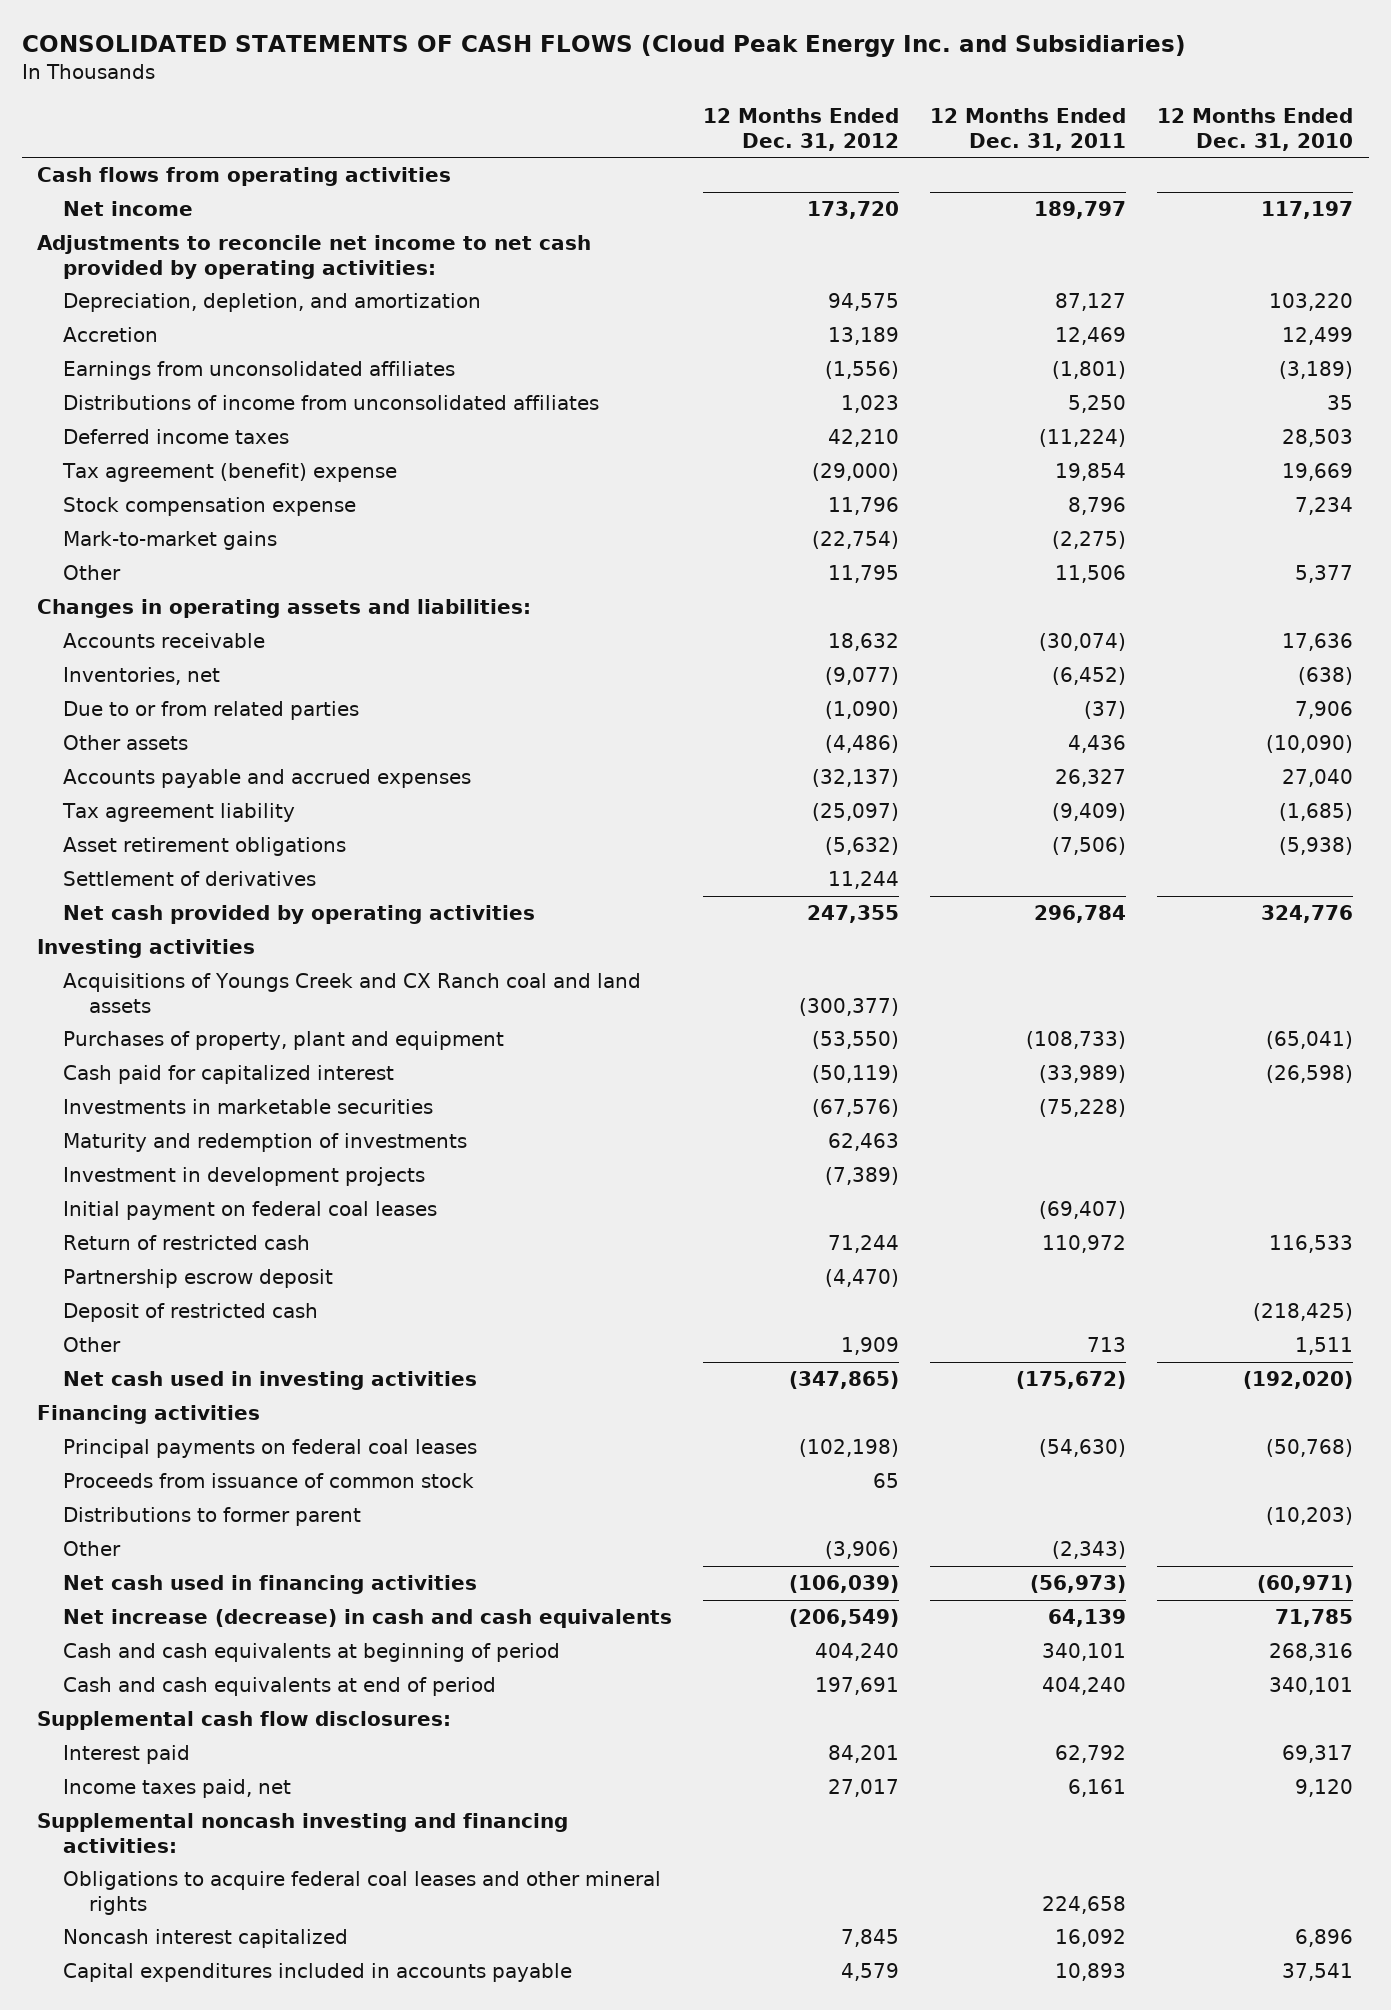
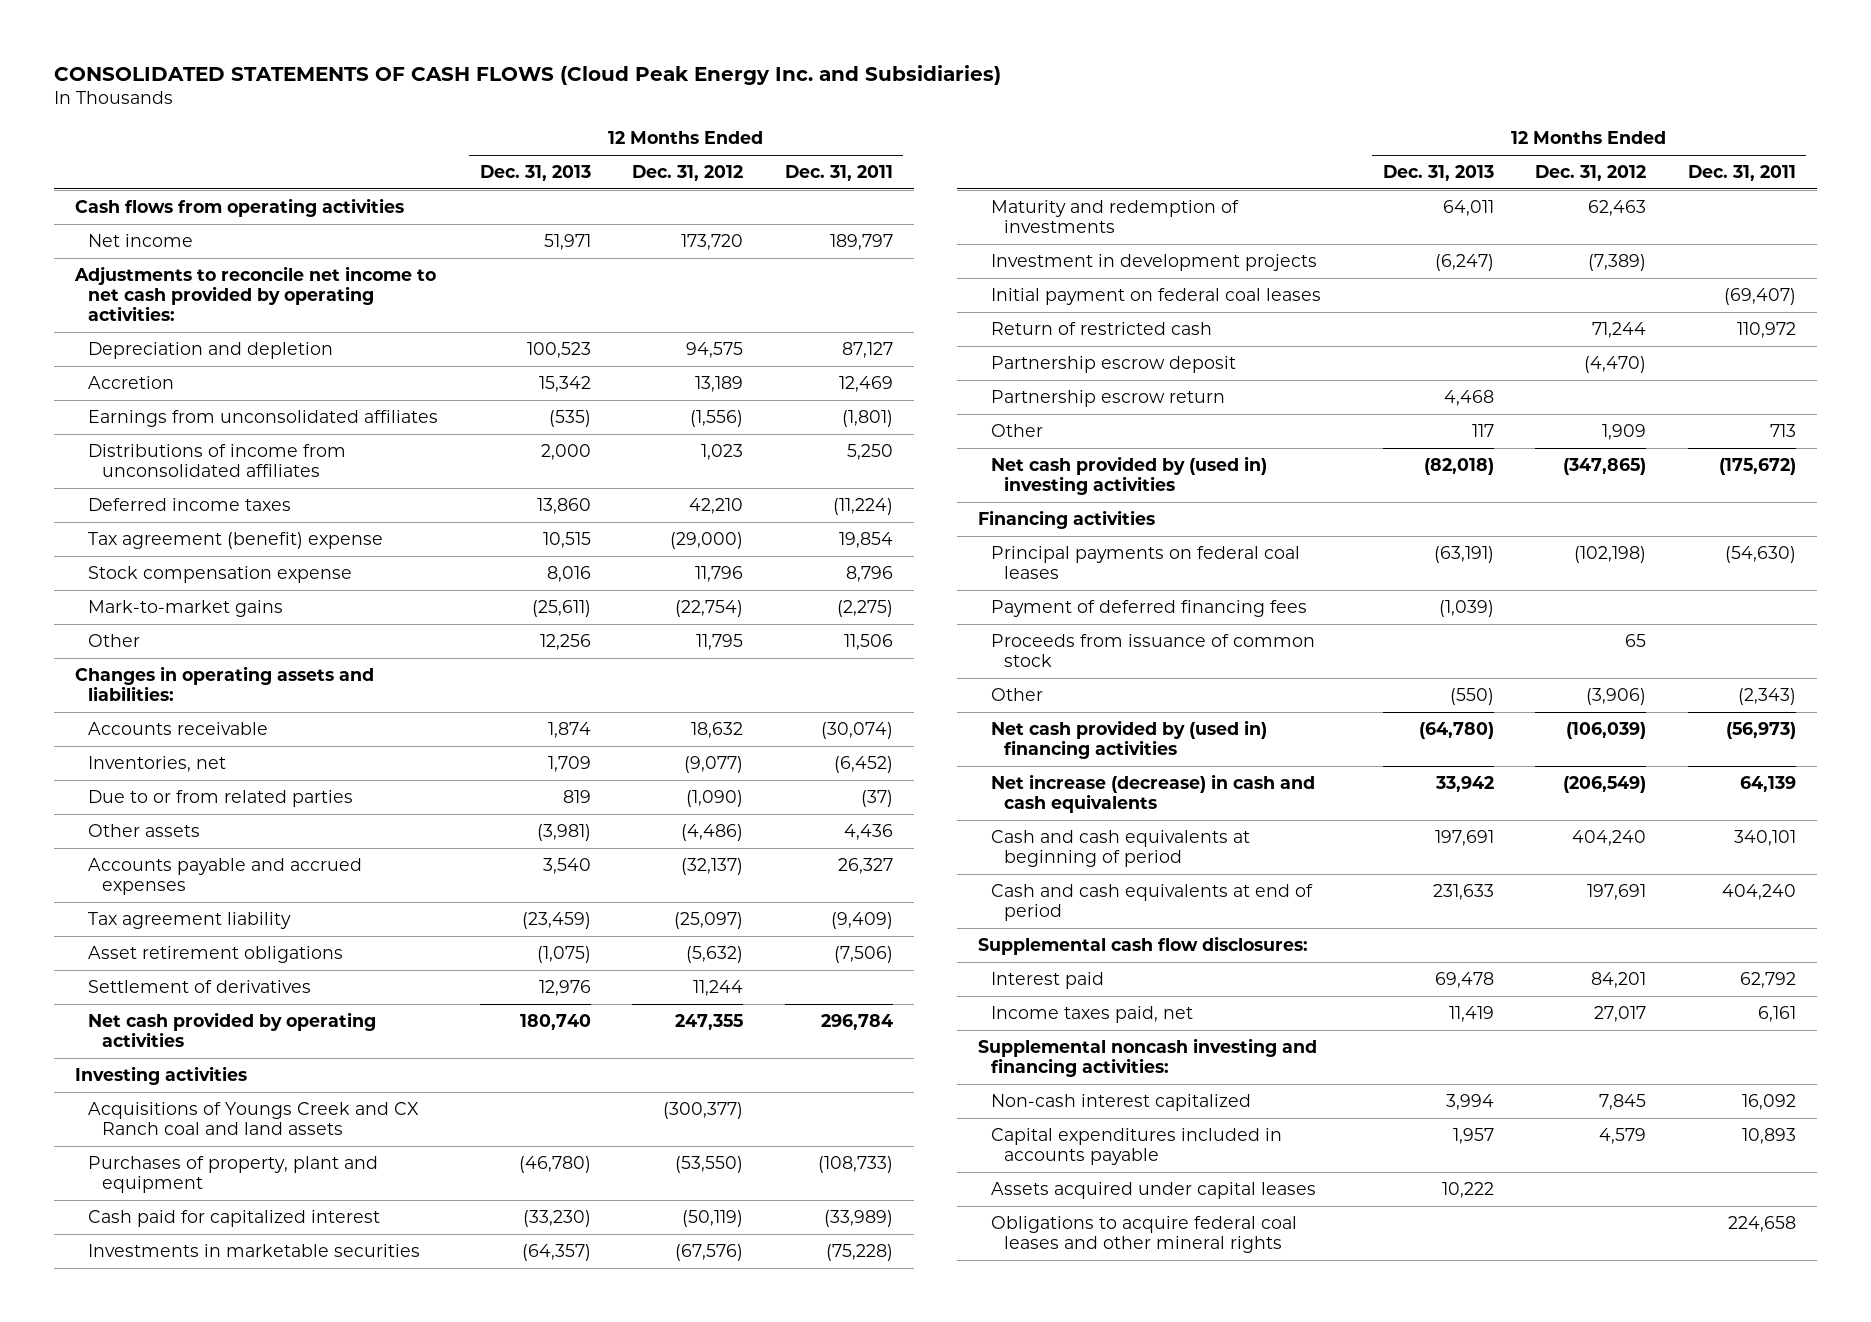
[1157,108,1354,151] 12 Months Ended Dec. 31, 2010 -> none
none -> [479,165,591,182] Dec. 31, 2013
[63,293,482,313] Depreciation, depletion, and amortization -> [88,341,334,359] Depreciation and depletion
[63,1303,319,1323] Deposit of restricted cash -> none
none -> [991,389,1226,407] Partnership escrow return
[63,1371,478,1391] Net cash used in investing activities -> [991,455,1268,496] Net cash provided by (used in) investing activities
none -> [991,599,1308,617] Payment of deferred financing fees
[63,1507,362,1527] Distributions to former parent -> none
[63,1575,478,1595] Net cash used in financing activities -> [991,719,1268,760] Net cash provided by (used in) financing activities
[63,1929,349,1949] Noncash interest capitalized -> [991,1093,1252,1111] Non-cash interest capitalized
none -> [991,1181,1317,1199] Assets acquired under capital leases
[63,1871,662,1915] Obligations to acquire federal coal leases and other mineral rights -> [991,1215,1298,1254] Obligations to acquire federal coal leases and other mineral rights

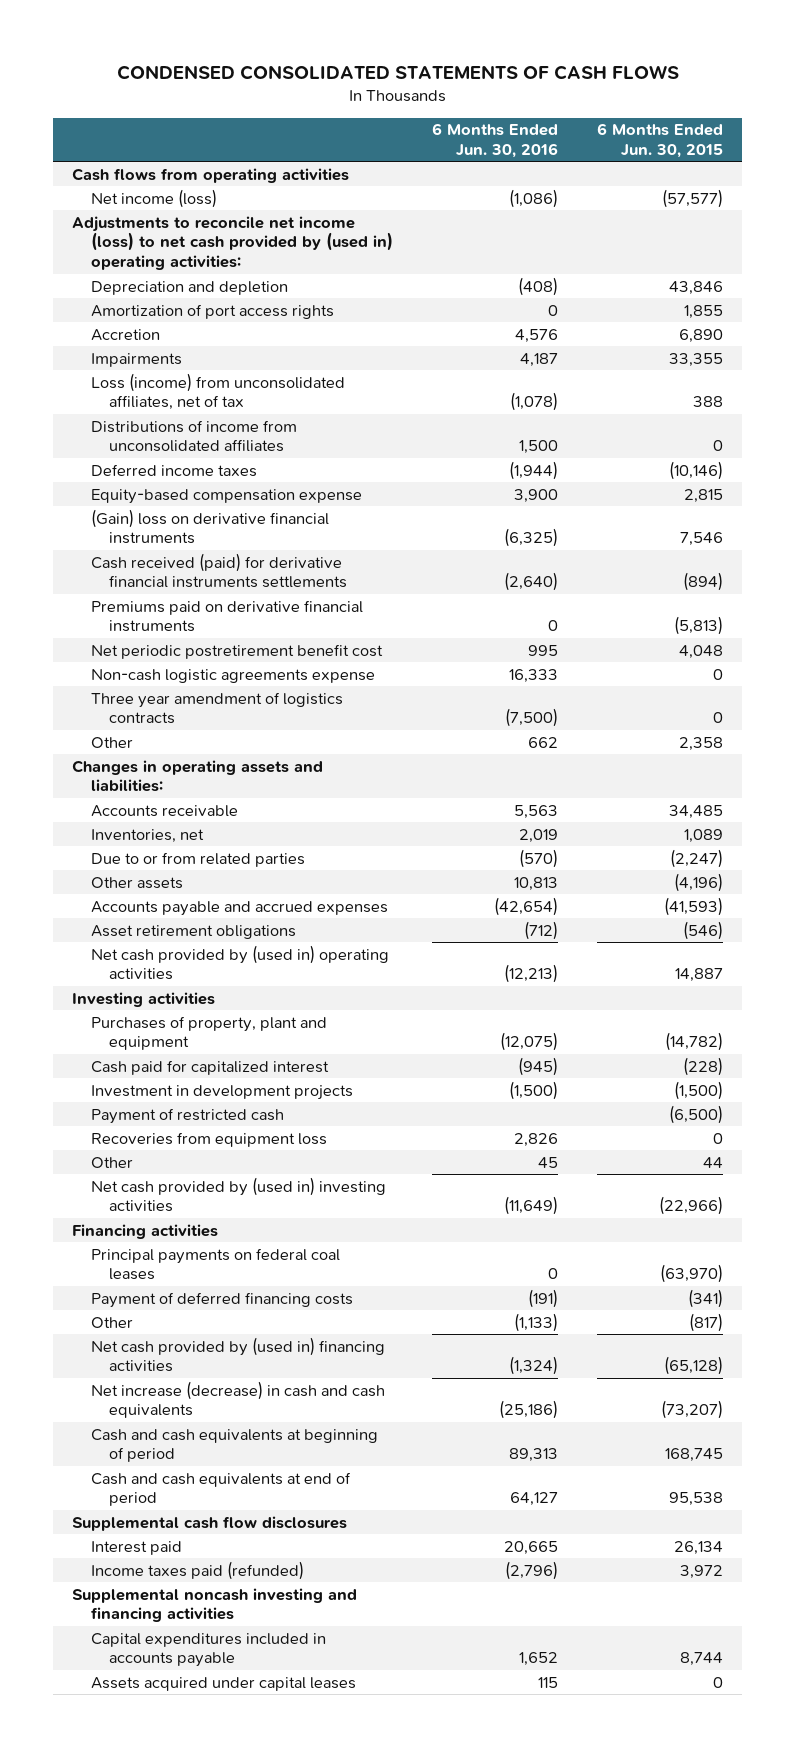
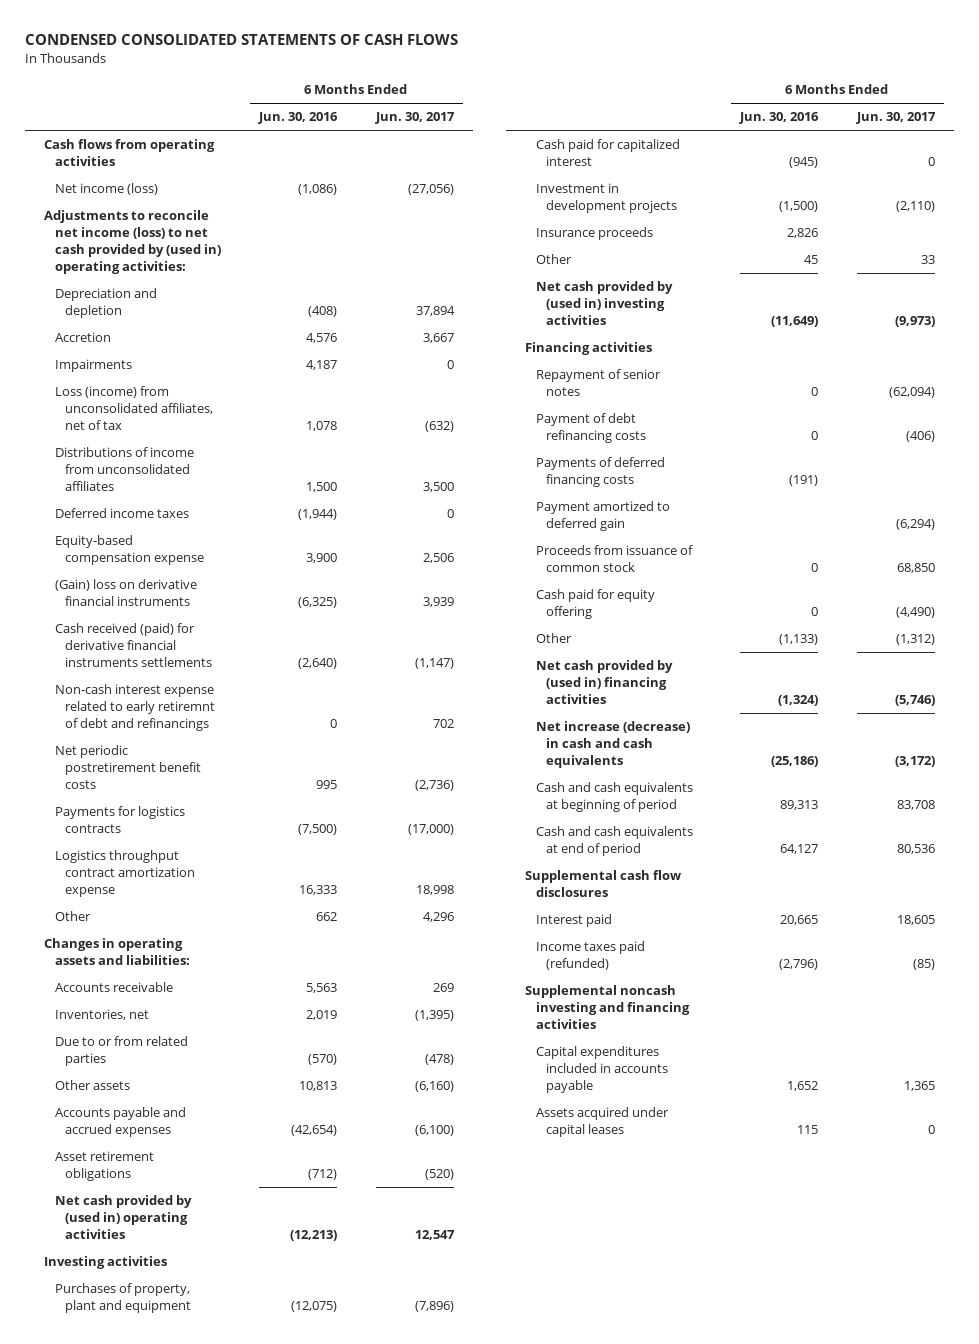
[596,123,723,159] 6 Months Ended Jun. 30, 2015 -> none
none -> [374,112,455,125] Jun. 30, 2017
[90,303,334,319] Amortization of port access rights -> none
[509,392,558,412] (1,078) -> [306,420,338,431] 1,078
[90,599,363,633] Premiums paid on derivative financial instruments -> none
[90,691,343,725] Three year amendment of logistics contracts -> none
none -> [54,684,216,731] Non-cash interest expense related to early retiremnt of debt and refinancings
[90,643,383,659] Net periodic postretirement benefit cost -> [54,745,202,789] Net periodic postretirement benefit costs
none -> [54,806,185,834] Payments for logistics contracts
[90,668,375,683] Non-cash logistic agreements expense -> [54,850,196,897] Logistics throughput contract amortization expense
[90,1107,284,1124] Payment of restricted cash -> none
[90,1131,327,1147] Recoveries from equipment loss -> [535,227,653,241] Insurance proceeds
[90,1247,340,1281] Principal payments on federal coal leases -> none
none -> [535,369,661,397] Repayment of senior notes
[90,1291,353,1308] Payment of deferred financing costs -> [535,413,647,444] Payment of debt refinancing costs
[527,1288,558,1308] (191) -> [811,431,819,441] 0
none -> [535,457,665,488] Payments of deferred financing costs
none -> [535,501,670,532] Payment amortized to deferred gain
none -> [535,545,693,573] Proceeds from issuance of common stock
none -> [535,589,655,620] Cash paid for equity offering

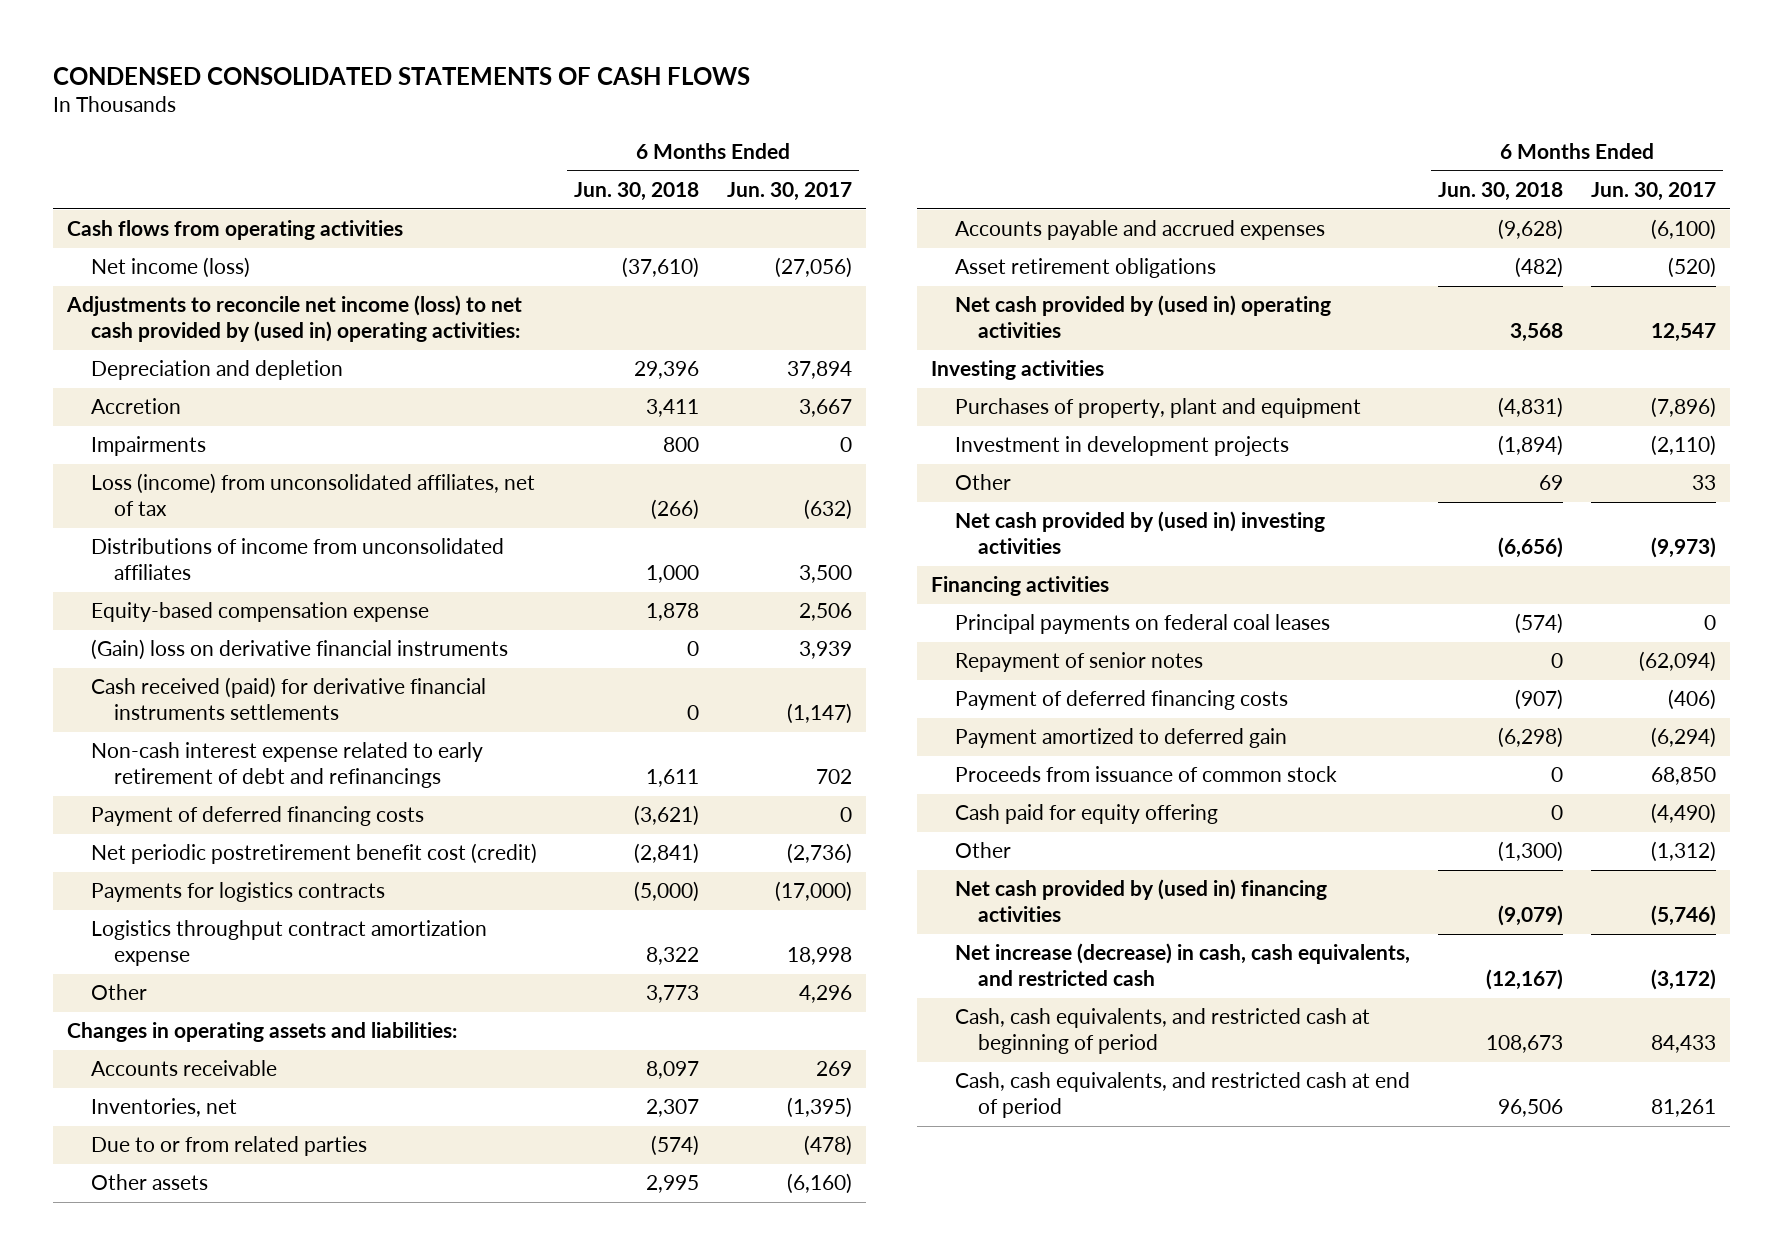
[258,112,339,125] Jun. 30, 2016 -> none
none -> [573,182,699,202] Jun. 30, 2018
[54,508,189,519] Deferred income taxes -> none
[54,684,216,731] Non-cash interest expense related to early retiremnt of debt and refinancings -> [90,742,483,789] Non-cash interest expense related to early retirement of debt and refinancings
none -> [90,806,424,827] Payment of deferred financing costs
[54,745,202,789] Net periodic postretirement benefit costs -> [90,843,537,865] Net periodic postretirement benefit cost (credit)
[535,139,680,167] Cash paid for capitalized interest -> none
[535,227,653,241] Insurance proceeds -> none
none -> [954,614,1330,635] Principal payments on federal coal leases
[535,457,665,488] Payments of deferred financing costs -> none
[535,413,647,444] Payment of debt refinancing costs -> [954,690,1288,711] Payment of deferred financing costs
[525,870,682,898] Supplemental cash flow disclosures -> none
[535,914,612,928] Interest paid -> none
[535,941,645,971] Income taxes paid (refunded) -> none
[525,985,690,1029] Supplemental noncash investing and financing activities -> none
[535,1046,669,1093] Capital expenditures included in accounts payable -> none
[535,1107,669,1138] Assets acquired under capital leases -> none
[535,721,690,768] Net increase (decrease) in cash and cash equivalents -> [954,943,1410,987] Net increase (decrease) in cash, cash equivalents, and restricted cash
[535,782,693,813] Cash and cash equivalents at beginning of period -> [954,1008,1370,1055] Cash, cash equivalents, and restricted cash at beginning of period
[896,800,935,811] 83,708 -> [1650,1035,1716,1054] 84,433
[535,826,693,857] Cash and cash equivalents at end of period -> [954,1072,1410,1119] Cash, cash equivalents, and restricted cash at end of period
[896,844,935,855] 80,536 -> [1650,1099,1716,1118] 81,261

